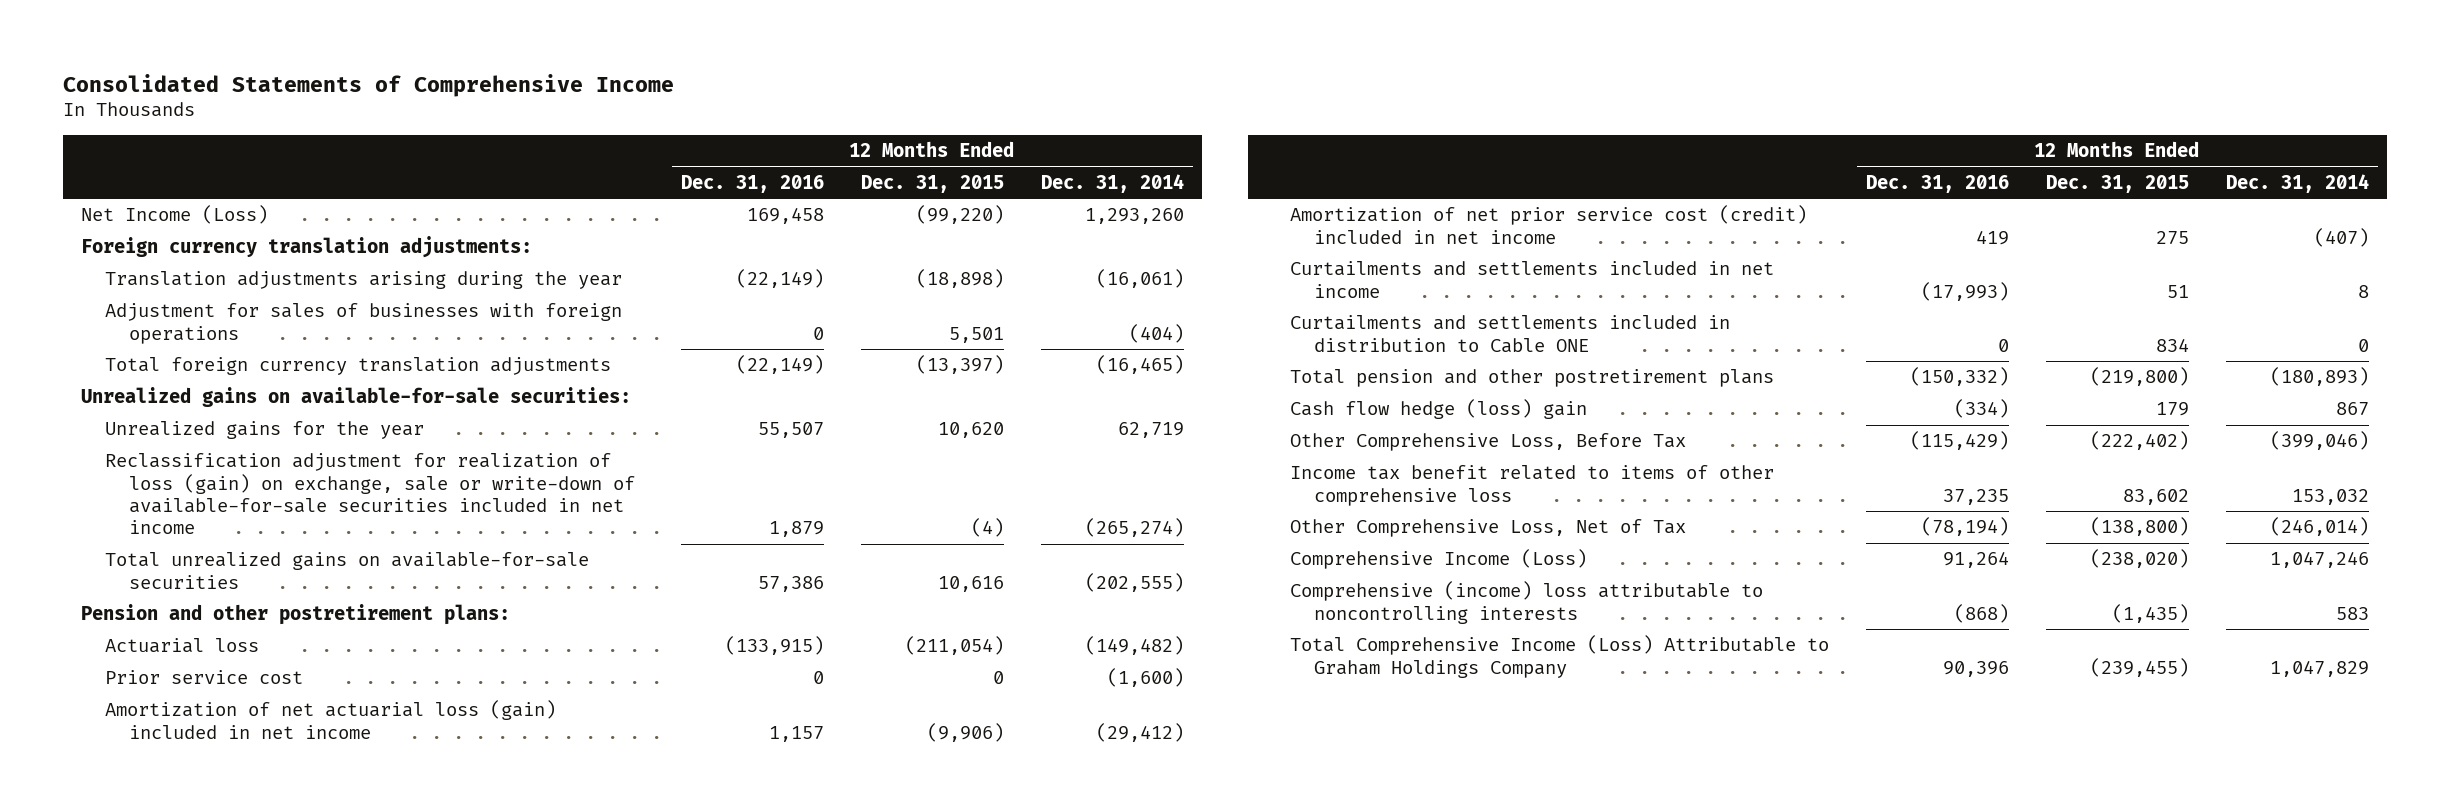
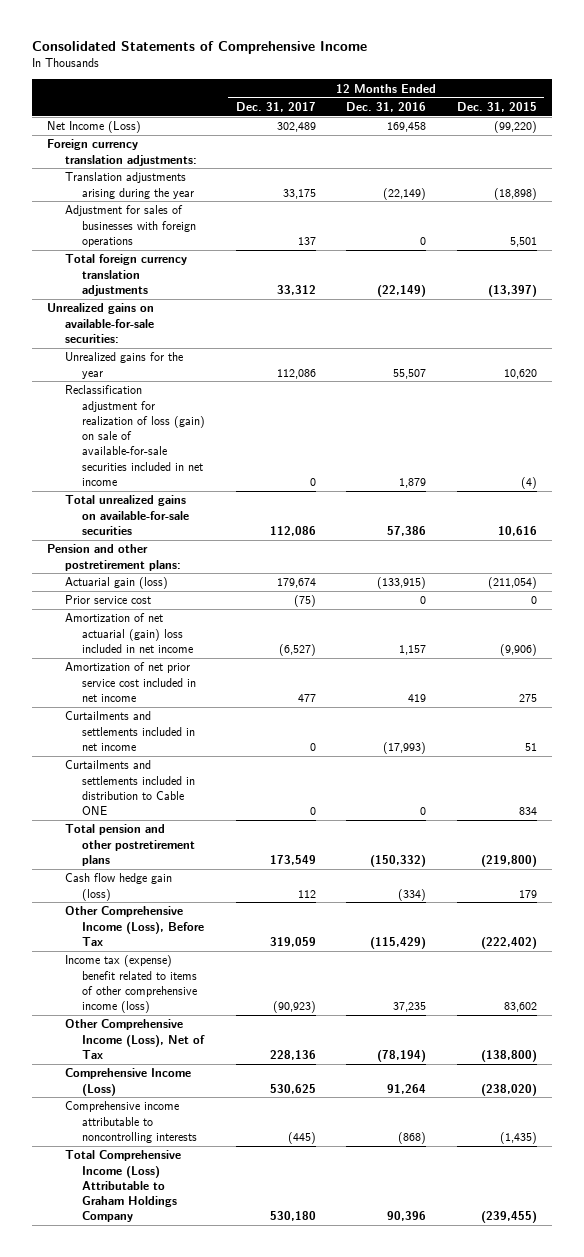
[1040,173,1184,193] Dec. 31, 2014 -> none
none -> [235,101,316,112] Dec. 31, 2017
[104,453,635,535] Reclassification adjustment for realization of loss (gain) on exchange, sale or write-down of available-for-sale securities included in net income -> [64,385,206,486] Reclassification adjustment for realization of loss (gain) on sale of available-for-sale securities included in net income
[104,638,259,654] Actuarial loss -> [64,577,168,590] Actuarial gain (loss)
[104,700,556,739] Amortization of net actuarial loss (gain) included in net income -> [64,613,194,653] Amortization of net actuarial (gain) loss included in net income
[1290,205,1808,244] Amortization of net prior service cost (credit) included in net income -> [64,662,197,702] Amortization of net prior service cost included in net income
[1290,399,1588,420] Cash flow hedge (loss) gain -> [64,873,172,901] Cash flow hedge gain (loss)
[1290,433,1687,452] Other Comprehensive Loss, Before Tax -> [64,906,205,946] Other Comprehensive Income (Loss), Before Tax
[1290,465,1775,506] Income tax benefit related to items of other comprehensive loss -> [64,955,198,1014] Income tax (expense) benefit related to items of other comprehensive income (loss)
[1290,519,1687,538] Other Comprehensive Loss, Net of Tax -> [64,1019,206,1059] Other Comprehensive Income (Loss), Net of Tax
[1290,581,1764,624] Comprehensive (income) loss attributable to noncontrolling interests -> [64,1101,198,1143] Comprehensive income attributable to noncontrolling interests

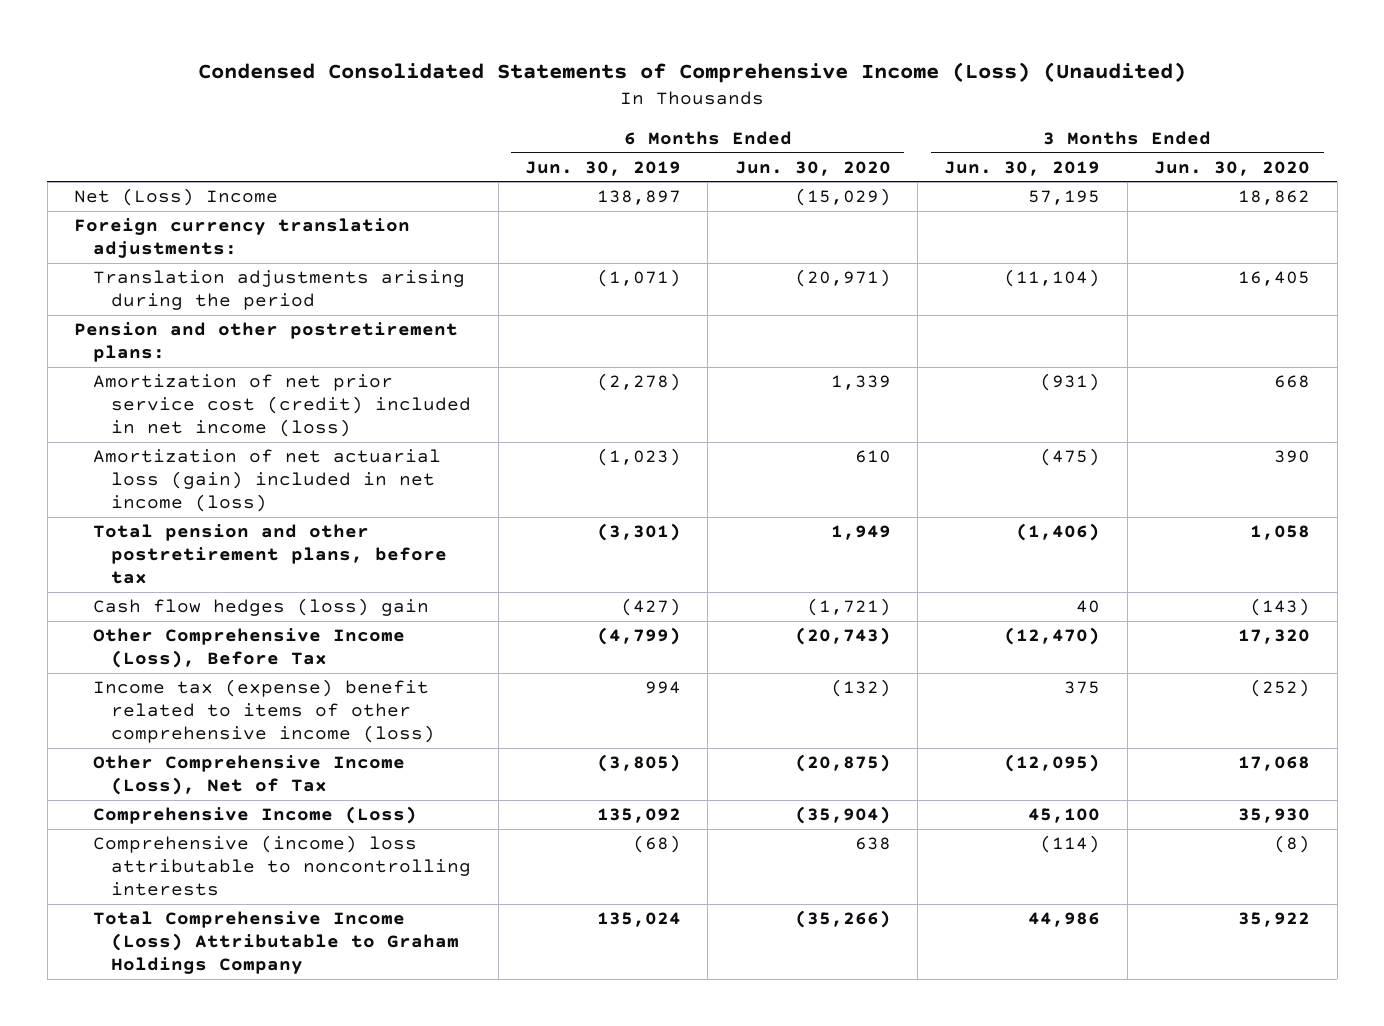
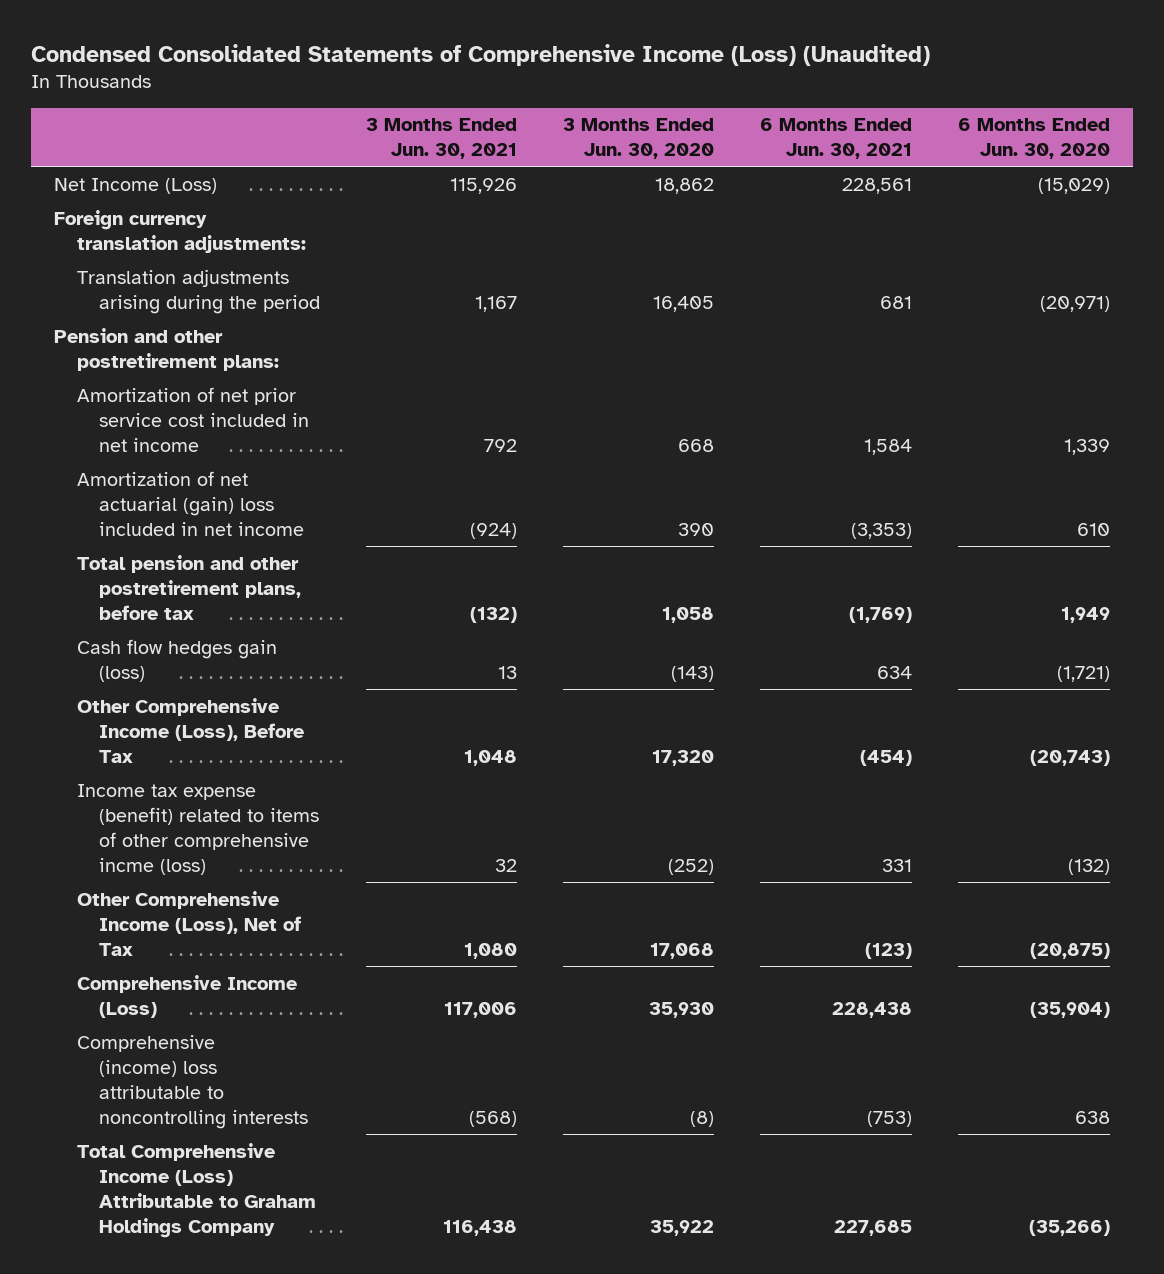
[524,160,681,176] Jun. 30, 2019 -> none
[944,160,1101,176] Jun. 30, 2019 -> none
none -> [365,118,517,160] 3 Months Ended Jun. 30, 2021
none -> [759,118,912,160] 6 Months Ended Jun. 30, 2021
[73,188,278,207] Net (Loss) Income -> [54,177,218,194] Net Income (Loss)
[92,374,472,438] Amortization of net prior service cost (credit) included in net income (loss) -> [76,386,309,452] Amortization of net prior service cost included in net income
[92,449,441,513] Amortization of net actuarial loss (gain) included in net income (loss) -> [76,470,304,536] Amortization of net actuarial (gain) loss included in net income
[92,598,429,617] Cash flow hedges (loss) gain -> [76,638,277,682] Cash flow hedges gain (loss)
[92,679,436,744] Income tax (expense) benefit related to items of other comprehensive income (loss) -> [76,783,319,875] Income tax expense (benefit) related to items of other comprehensive incme (loss)

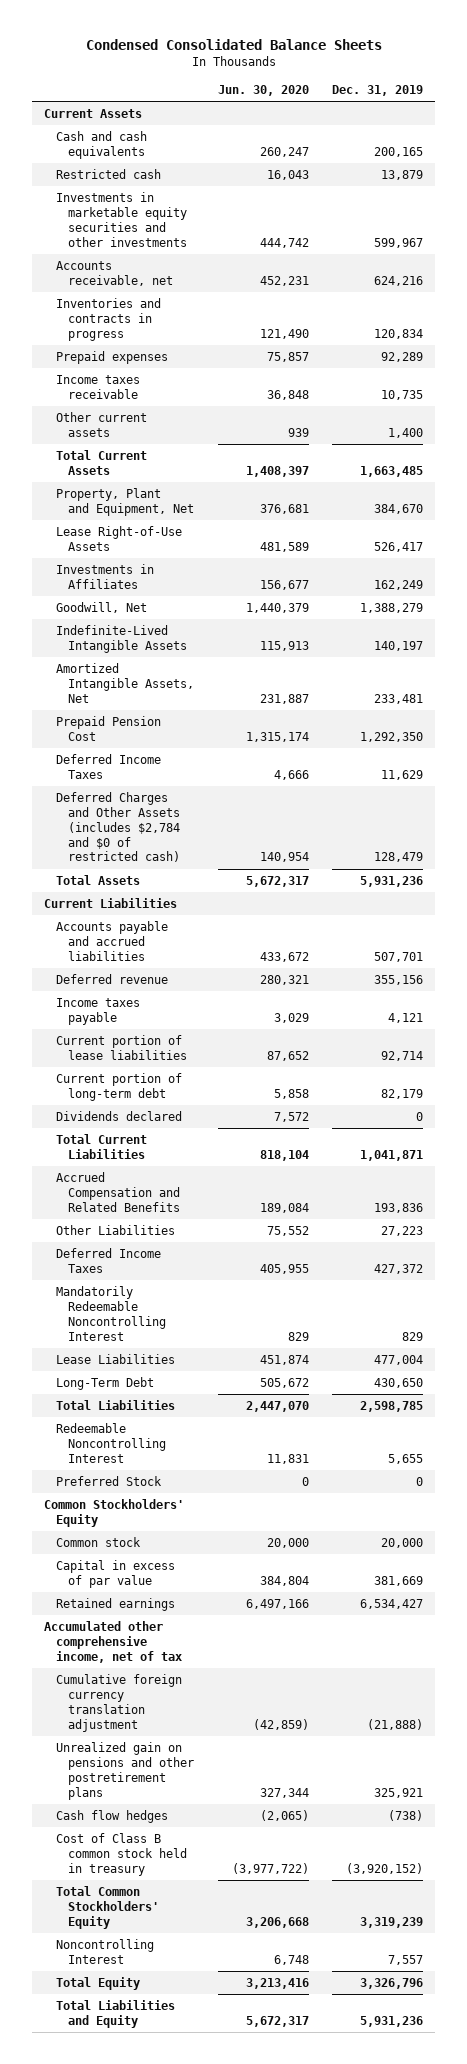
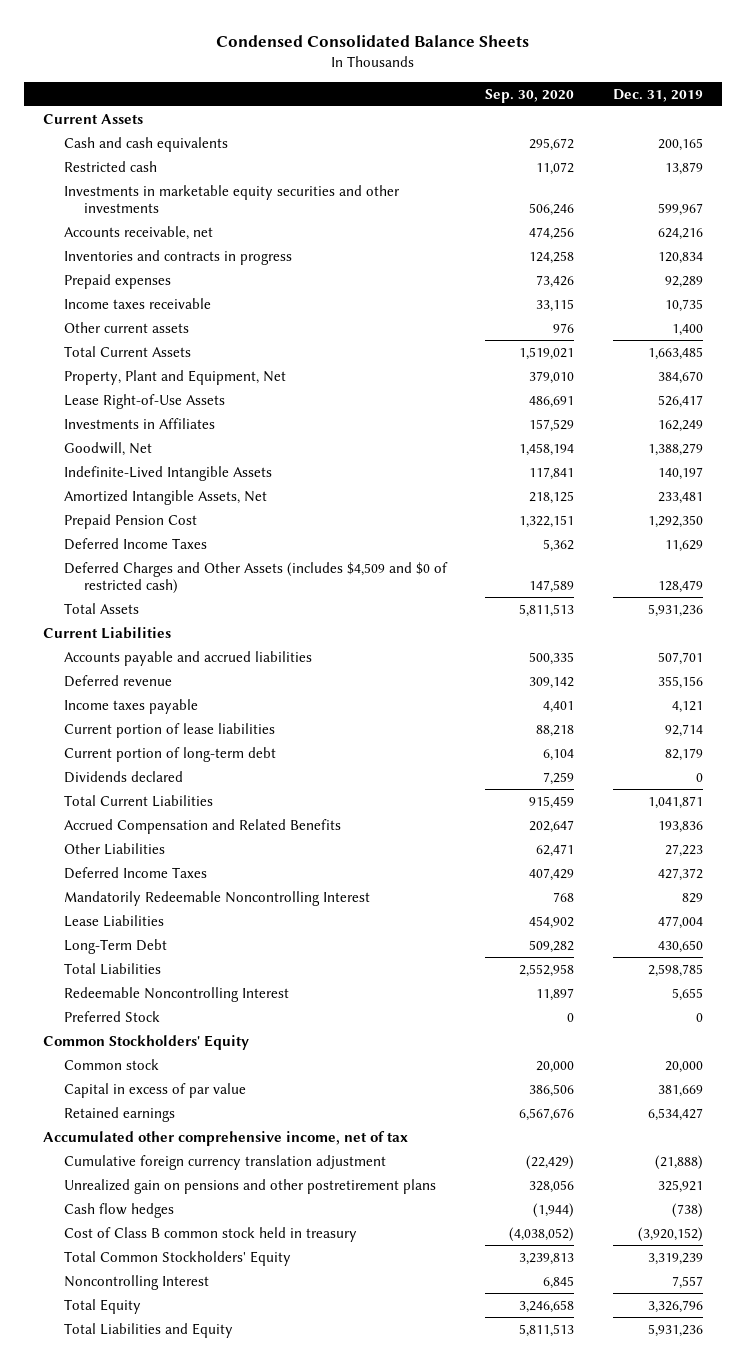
[217,84,309,96] Jun. 30, 2020 -> none
none -> [485,88,575,103] Sep. 30, 2020
[56,791,181,863] Deferred Charges and Other Assets (includes $2,784 and $0 of restricted cash) -> [63,561,448,594] Deferred Charges and Other Assets (includes $4,509 and $0 of restricted cash)

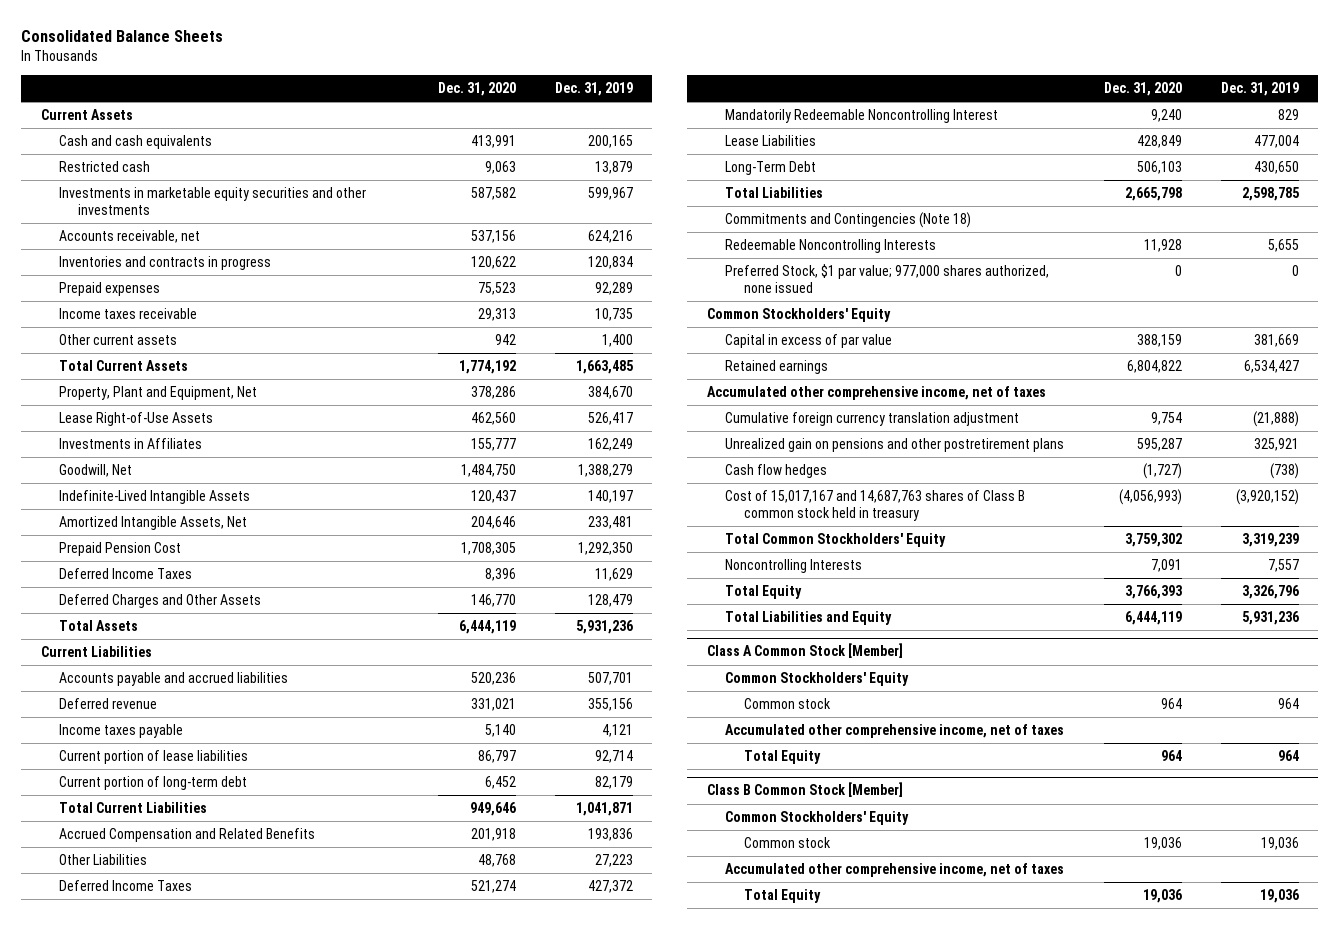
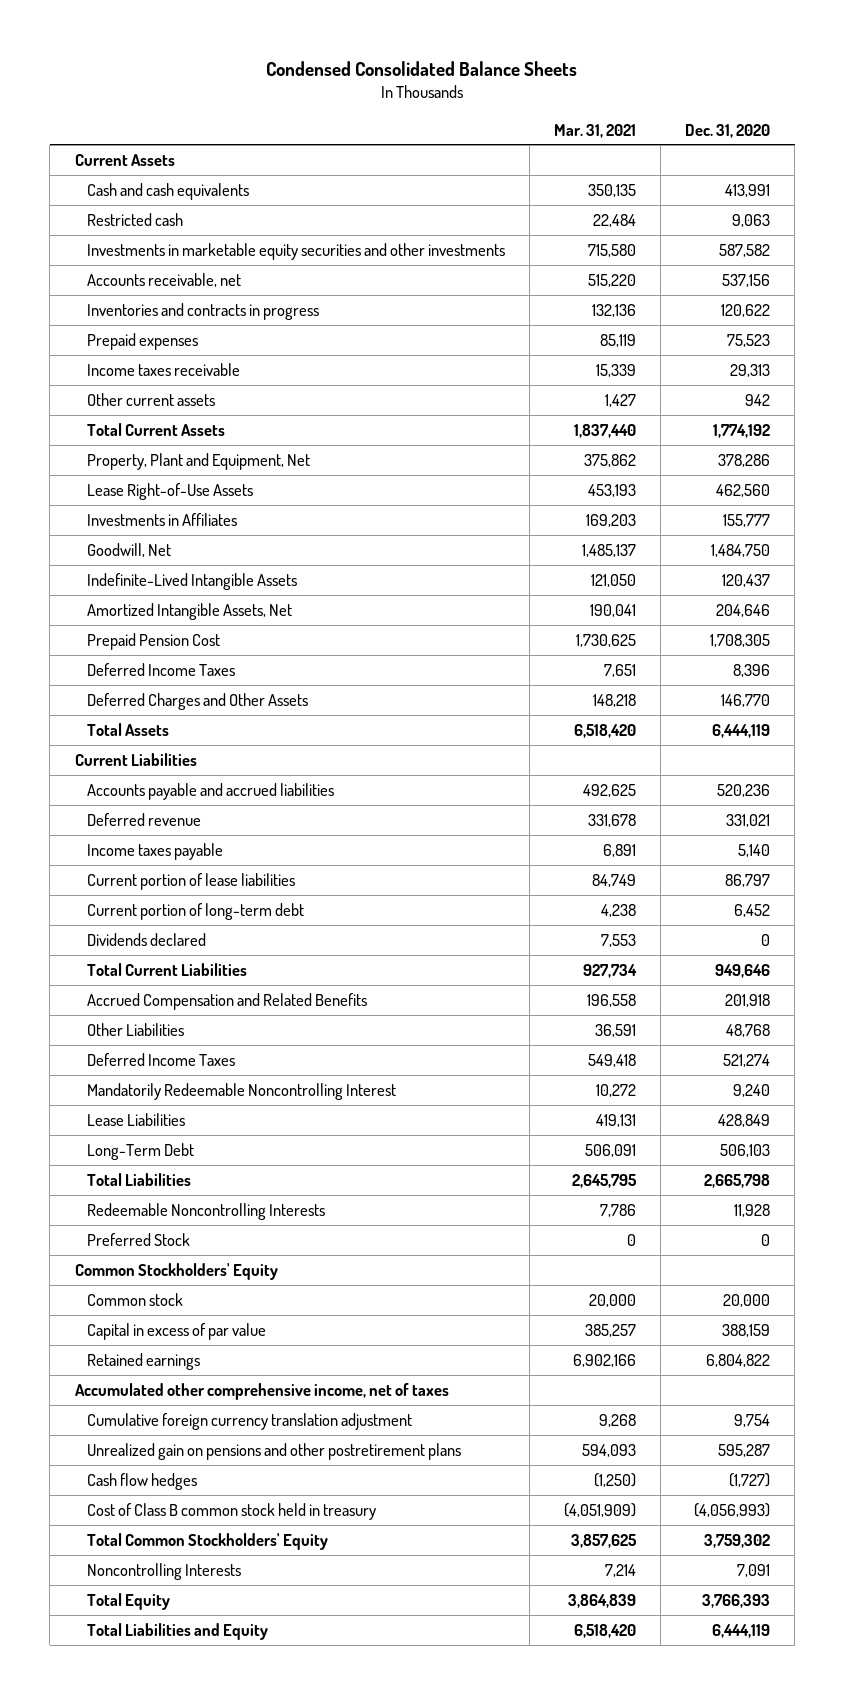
[20,30,223,43] Consolidated Balance Sheets -> [266,60,578,76] Condensed Consolidated Balance Sheets
[554,82,633,97] Dec. 31, 2019 -> none
none -> [554,123,637,138] Mar. 31, 2021
none -> [86,932,206,946] Dividends declared
[725,212,972,229] Commitments and Contingencies (Note 18) -> none
[725,264,1050,293] Preferred Stock, $1 par value; 977,000 shares authorized, none issued -> [86,1232,190,1246] Preferred Stock
none -> [86,1292,183,1306] Common stock
[725,490,1026,521] Cost of 15,017,167 and 14,687,763 shares of Class B common stock held in treasury -> [86,1502,376,1520] Cost of Class B common stock held in treasury
[706,643,903,659] Class A Common Stock [Member] -> none
[725,672,910,687] Common Stockholders' Equity -> none
[744,698,832,710] Common stock -> none
[725,724,1065,739] Accumulated other comprehensive income, net of taxes -> none
[744,750,822,765] Total Equity -> none
[706,782,903,798] Class B Common Stock [Member] -> none
[725,811,910,826] Common Stockholders' Equity -> none
[744,837,832,849] Common stock -> none
[725,863,1065,878] Accumulated other comprehensive income, net of taxes -> none
[744,889,822,904] Total Equity -> none

